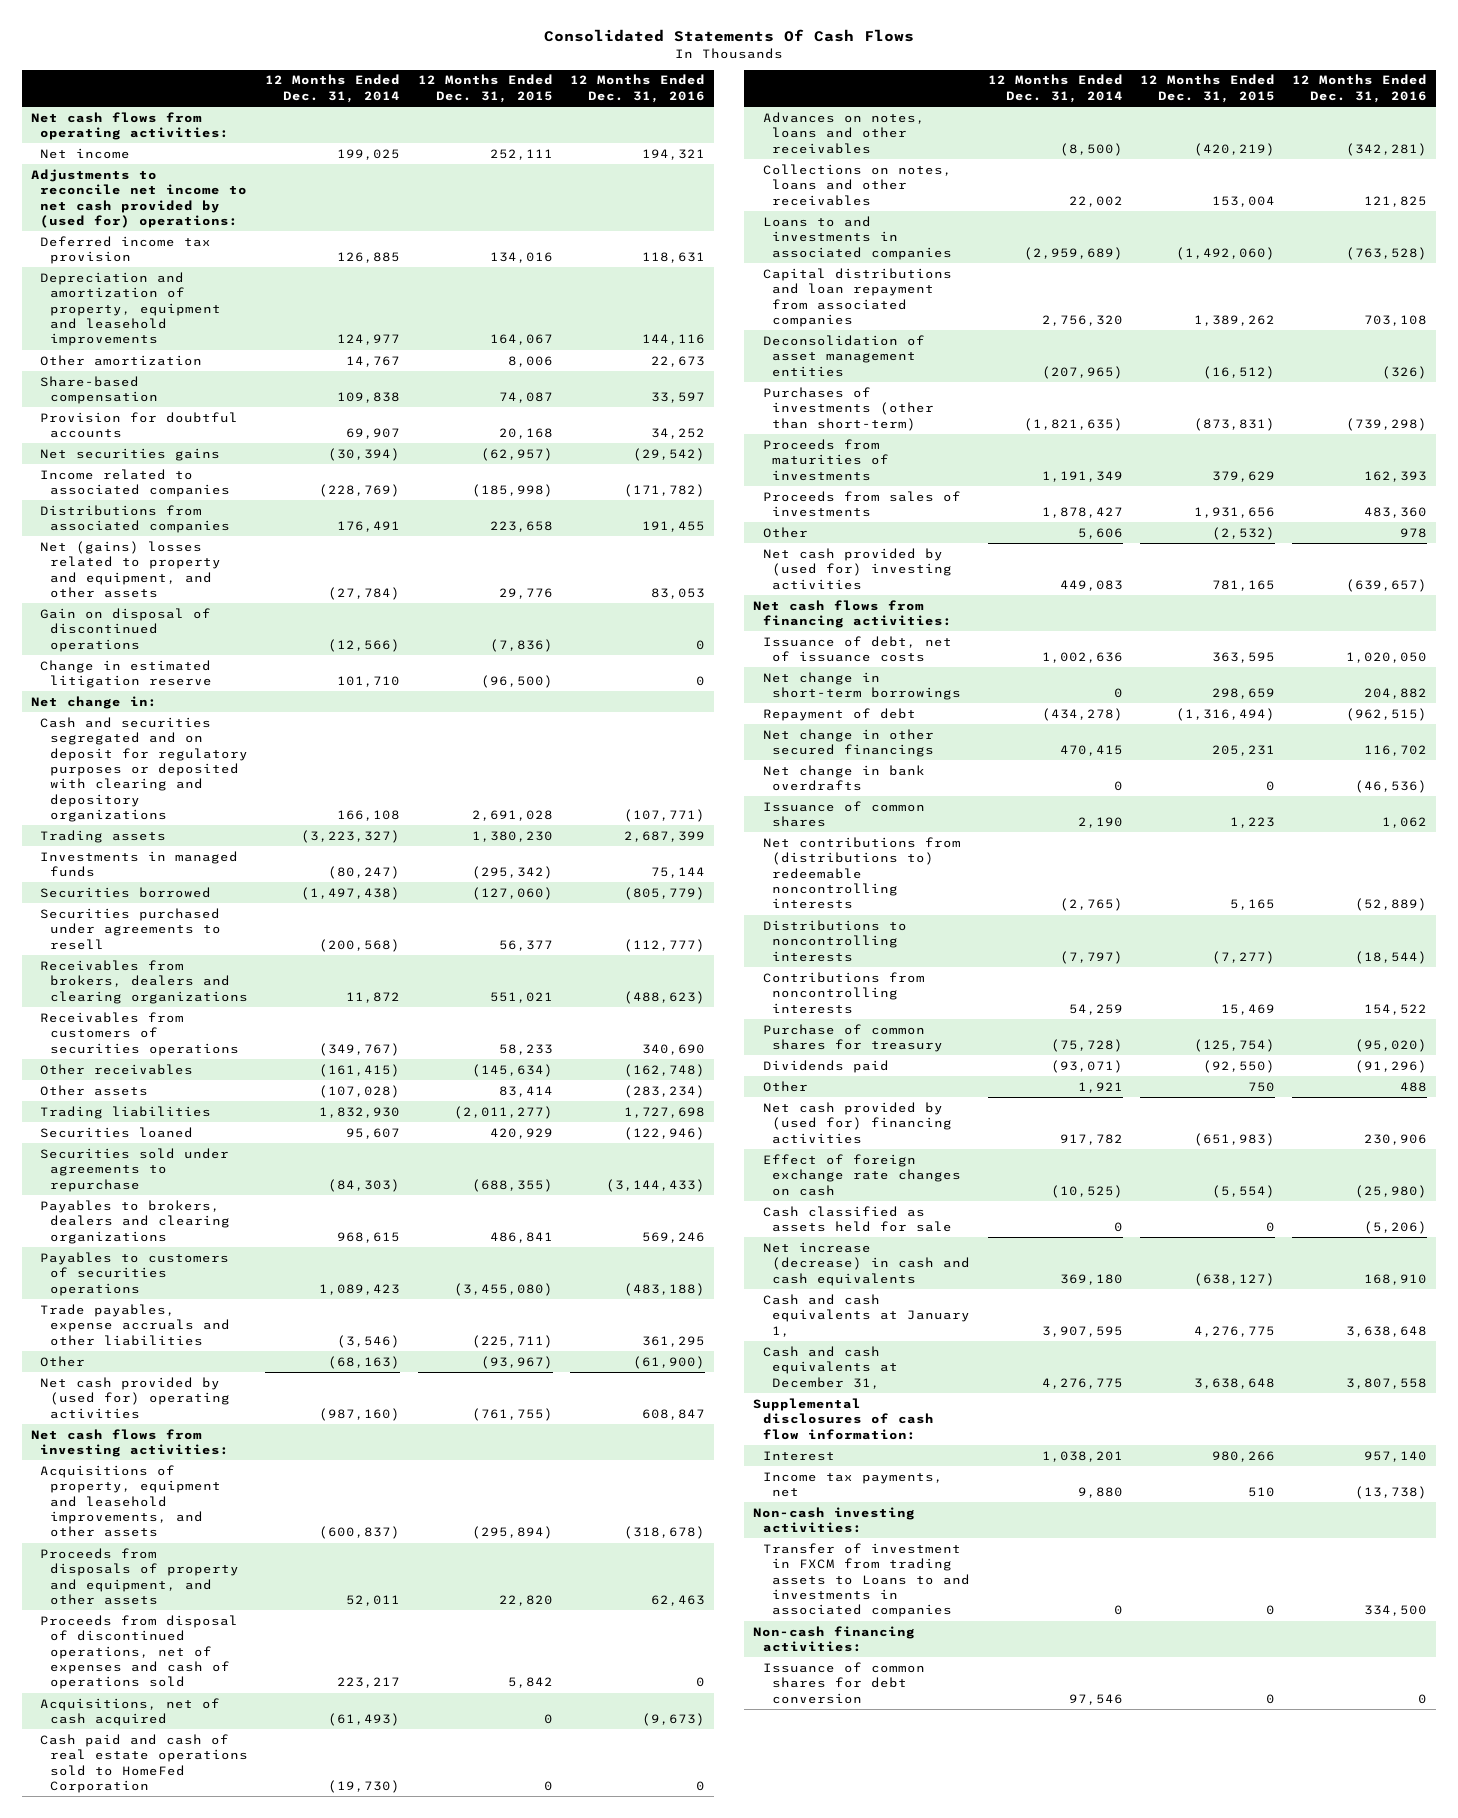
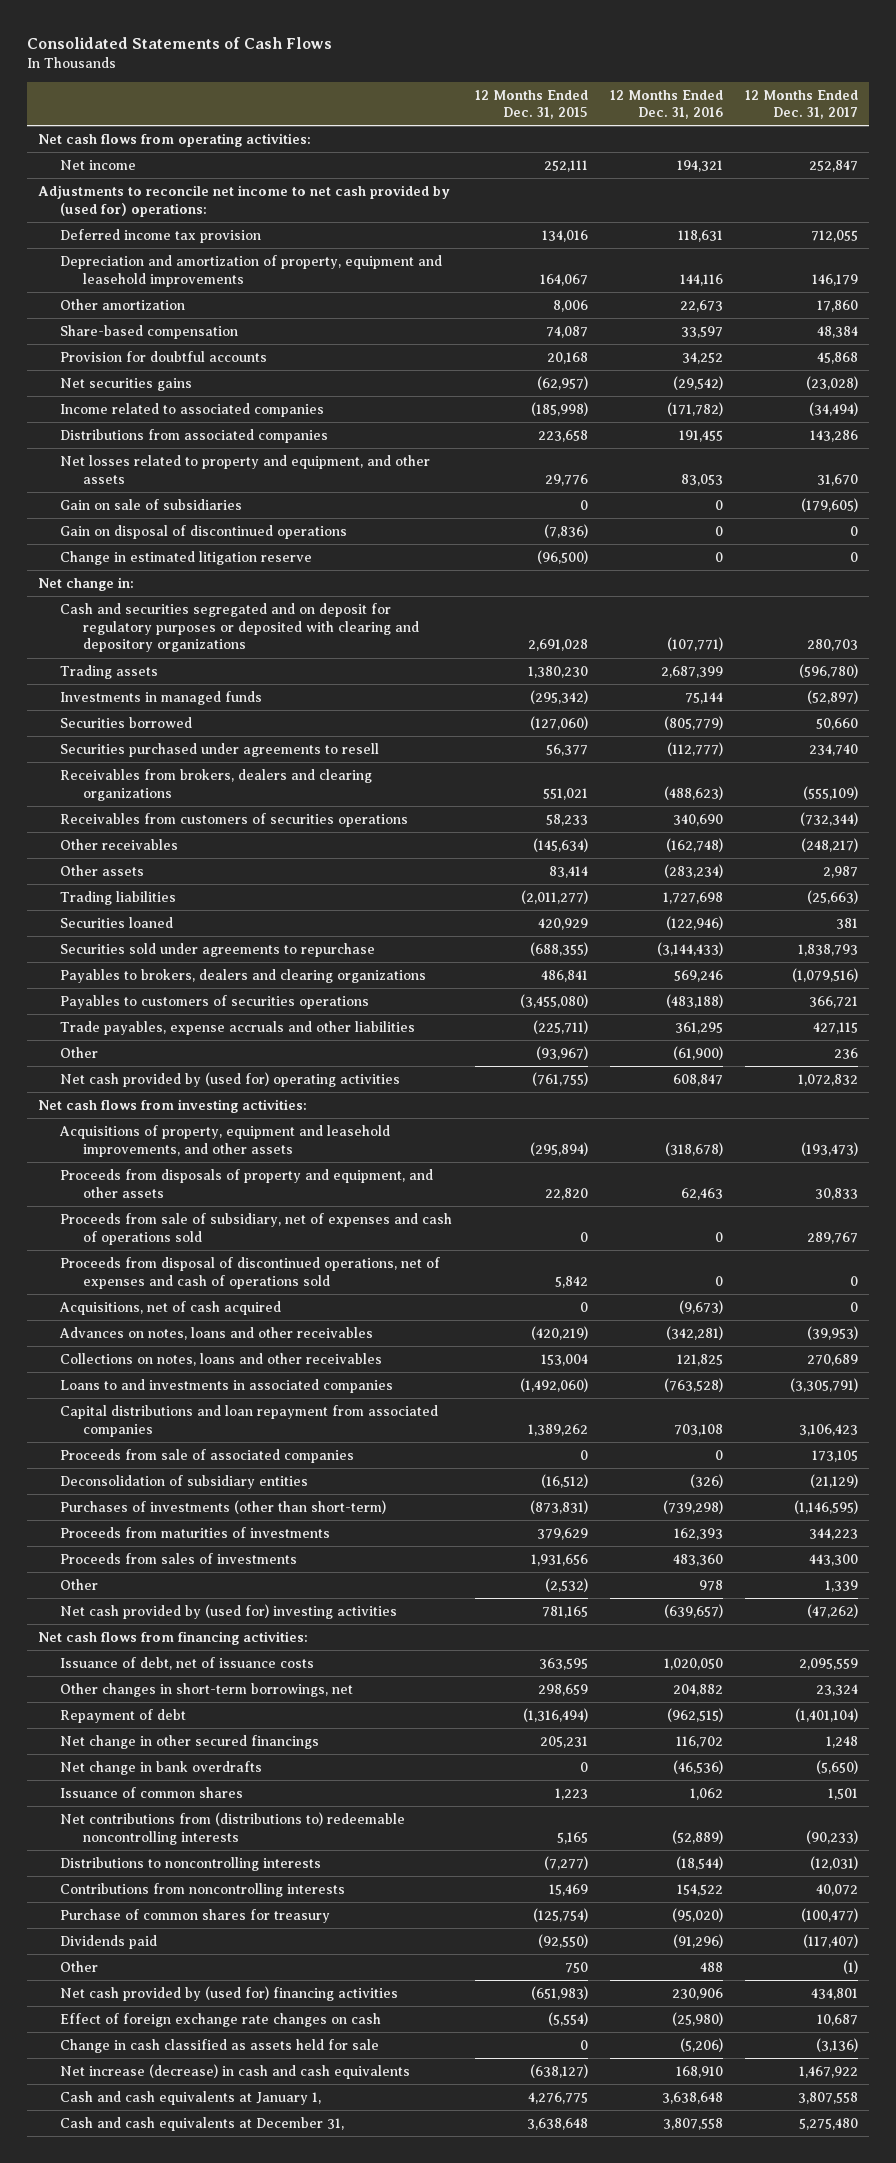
[544,29,915,43] Consolidated Statements Of Cash Flows -> [26,36,332,49] Consolidated Statements of Cash Flows
[265,74,401,103] 12 Months Ended Dec. 31, 2014 -> none
none -> [745,89,859,120] 12 Months Ended Dec. 31, 2017
[40,540,221,598] Net (gains) losses related to property and equipment, and other assets -> [60,454,431,484] Net losses related to property and equipment, and other assets
none -> [60,498,243,510] Gain on sale of subsidiaries
none -> [60,1212,453,1245] Proceeds from sale of subsidiary, net of expenses and cash of operations sold
[40,1733,248,1793] Cash paid and cash of real estate operations sold to HomeFed Corporation -> none
none -> [60,1448,355,1463] Proceeds from sale of associated companies
[762,334,925,377] Deconsolidation of asset management entities -> [60,1474,309,1489] Deconsolidation of subsidiary entities
[762,671,962,701] Net change in short-term borrowings -> [60,1682,354,1697] Other changes in short-term borrowings, net
[762,1205,953,1233] Cash classified as assets held for sale -> [60,2038,380,2053] Change in cash classified as assets held for sale
[753,1397,934,1440] Supplemental disclosures of cash flow information: -> none
[762,1450,835,1461] Interest -> none
[762,1471,943,1498] Income tax payments, net -> none
[753,1506,916,1534] Non-cash investing activities: -> none
[762,1542,971,1618] Transfer of investment in FXCM from trading assets to Loans to and investments in associated companies -> none
[753,1625,916,1653] Non-cash financing activities: -> none
[762,1661,925,1704] Issuance of common shares for debt conversion -> none

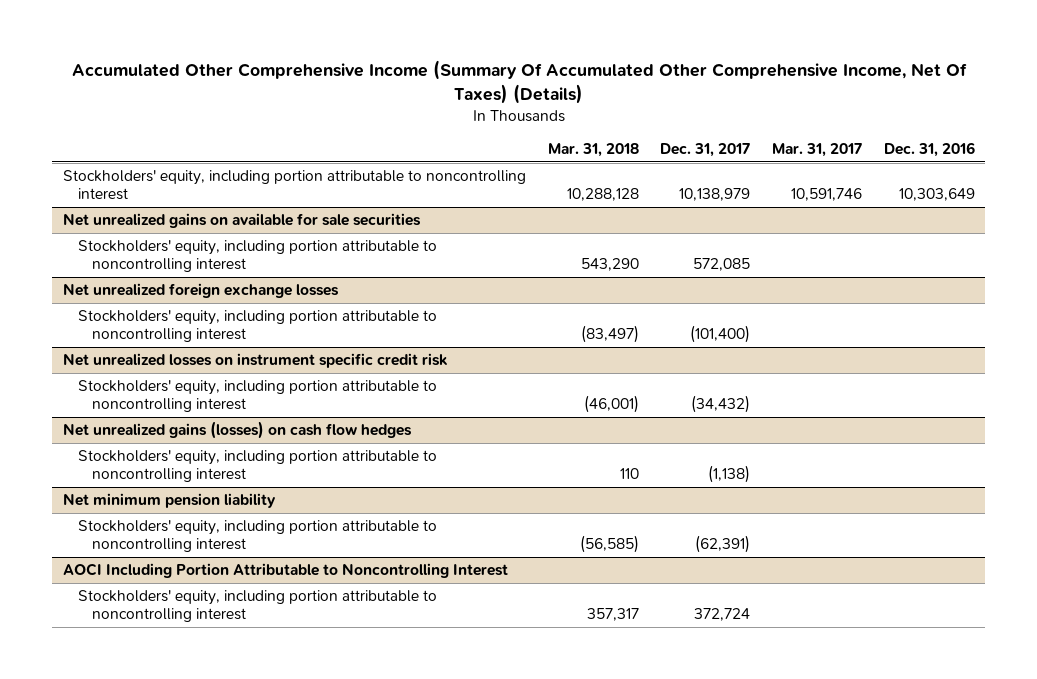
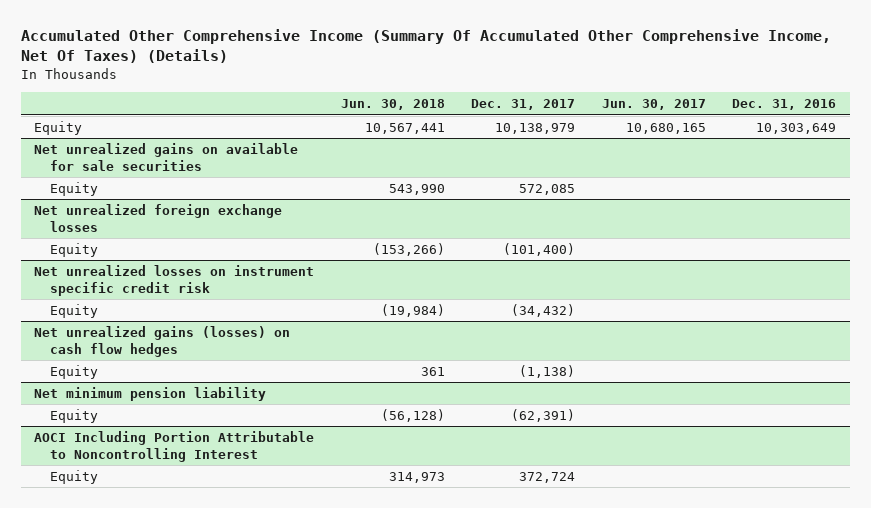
[547,143,639,158] Mar. 31, 2018 -> none
[771,143,862,158] Mar. 31, 2017 -> none
none -> [340,99,445,111] Jun. 30, 2018
none -> [601,99,706,111] Jun. 30, 2017
[62,170,526,201] Stockholders' equity, including portion attributable to noncontrolling interest -> [34,121,83,136] Equity
[77,240,437,273] Stockholders' equity, including portion attributable to noncontrolling interest -> [49,182,98,197] Equity
[77,310,437,343] Stockholders' equity, including portion attributable to noncontrolling interest -> [49,243,98,258] Equity
[77,380,437,413] Stockholders' equity, including portion attributable to noncontrolling interest -> [49,304,98,319] Equity
[77,450,437,483] Stockholders' equity, including portion attributable to noncontrolling interest -> [49,365,98,380] Equity
[77,520,437,553] Stockholders' equity, including portion attributable to noncontrolling interest -> [49,409,98,424] Equity
[77,590,437,623] Stockholders' equity, including portion attributable to noncontrolling interest -> [49,470,98,485] Equity

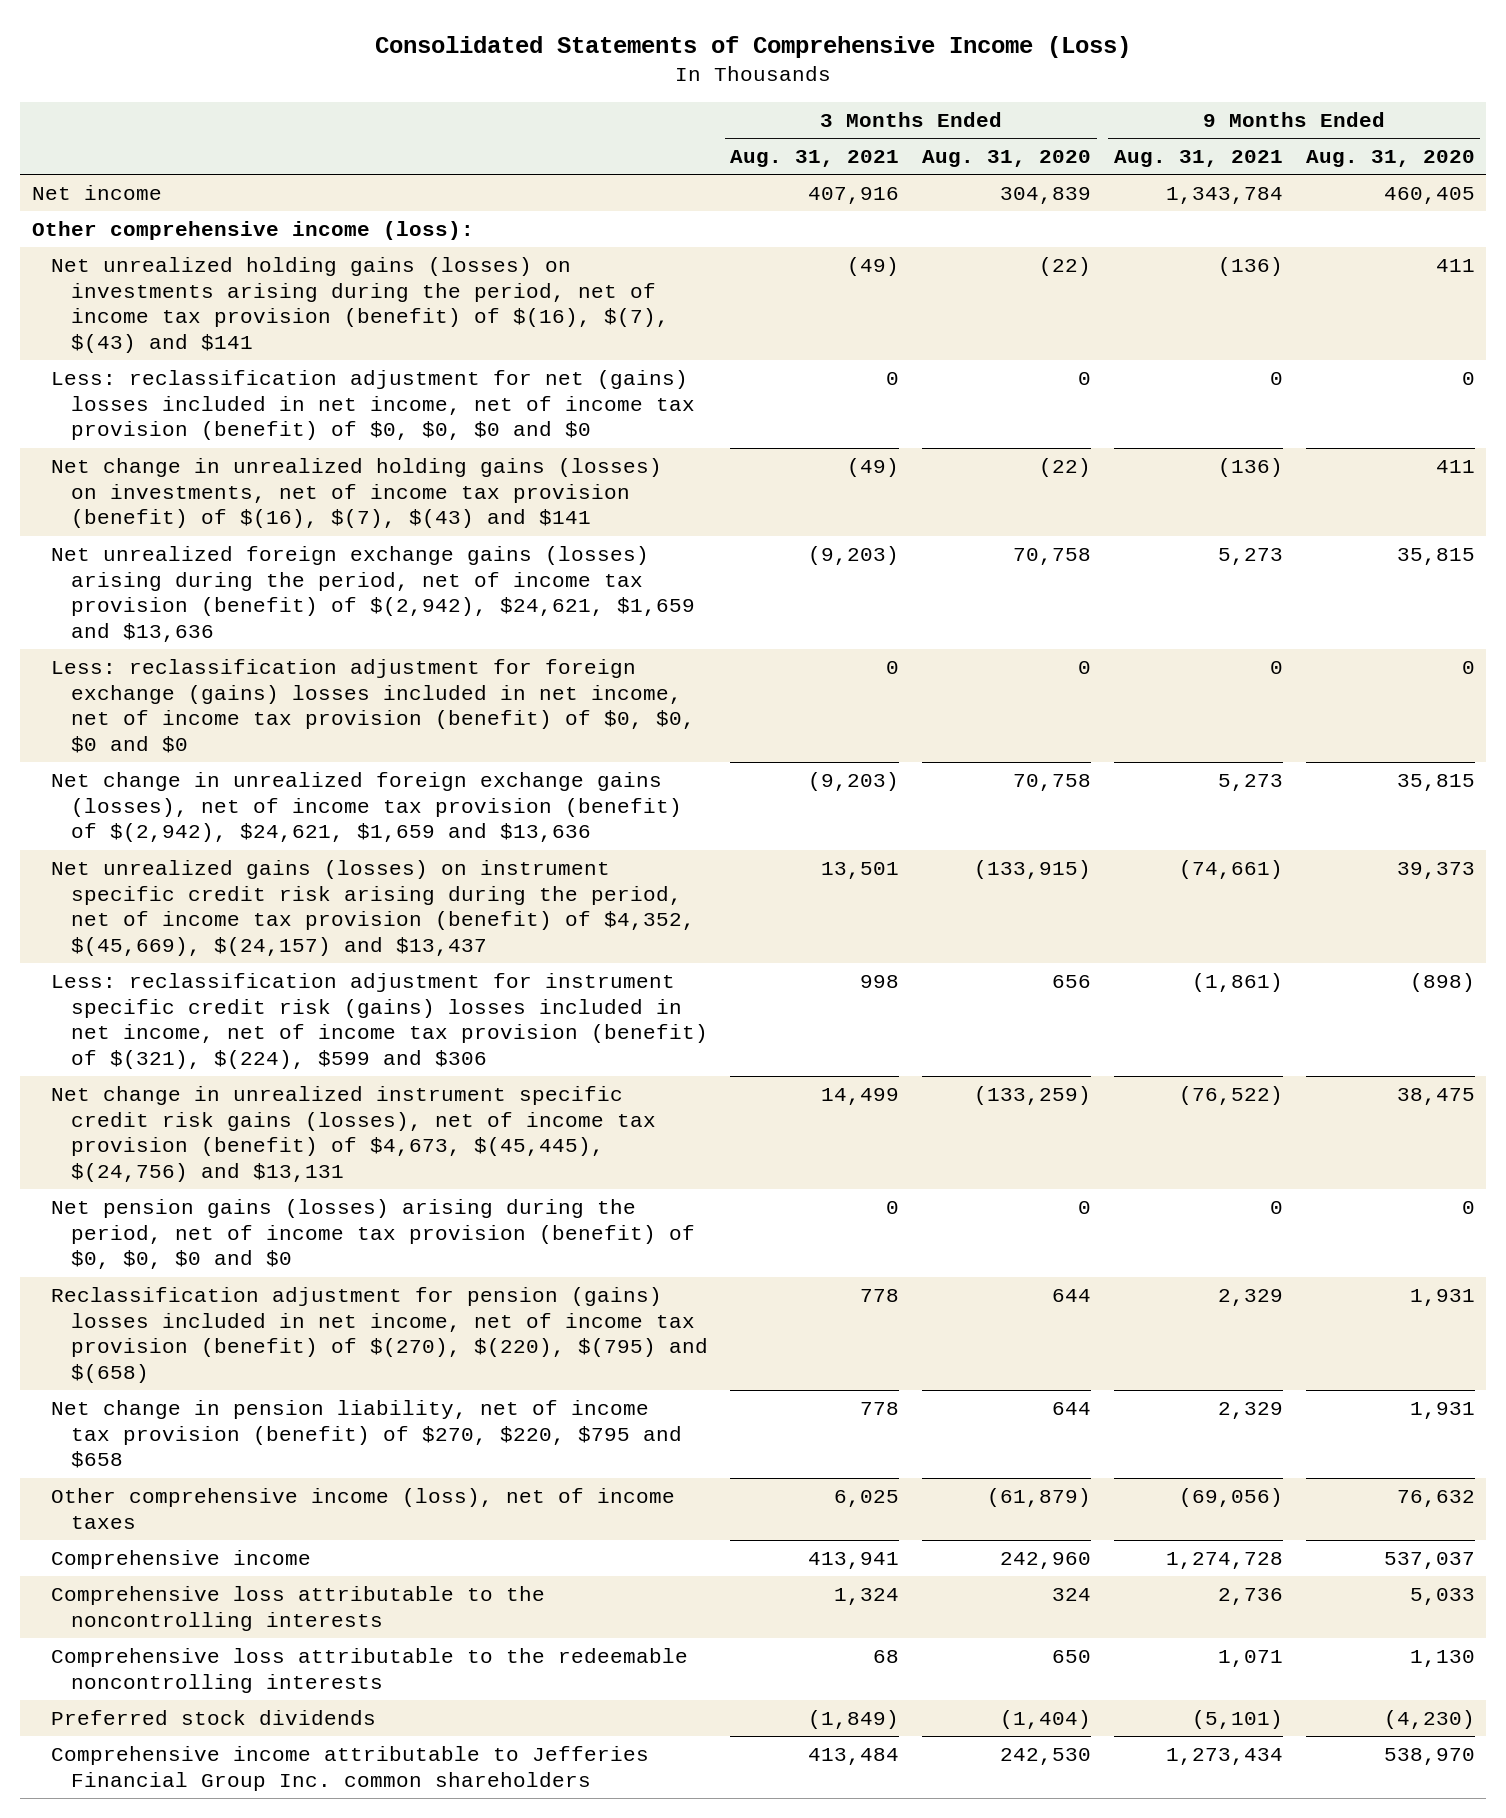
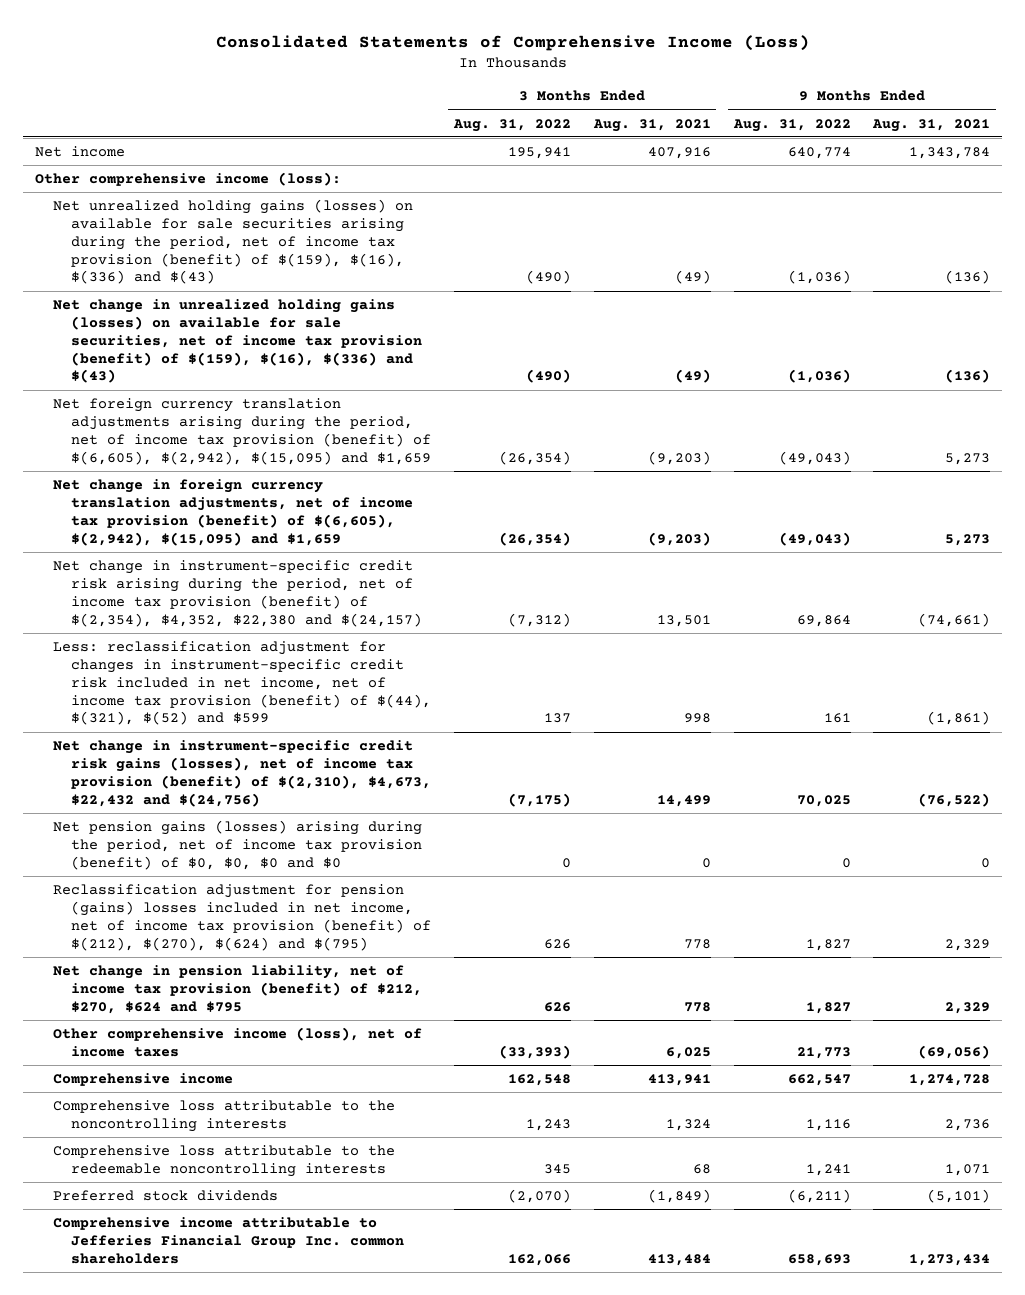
[922,150,1092,168] Aug. 31, 2020 -> none
[1305,150,1475,168] Aug. 31, 2020 -> none
none -> [452,118,571,132] Aug. 31, 2022
none -> [732,118,851,132] Aug. 31, 2022
[51,370,695,441] Less: reclassification adjustment for net (gains) losses included in net income, net of income tax provision (benefit) of $0, $0, $0 and $0 -> none
[51,659,695,753] Less: reclassification adjustment for foreign exchange (gains) losses included in net income, net of income tax provision (benefit) of $0, $0, $0 and $0 -> none
[51,257,669,353] Net unrealized holding gains (losses) on investments arising during the period, net of income tax provision (benefit) of $(16), $(7), $(43) and $141 -> [52,199,413,285] Net unrealized holding gains (losses) on available for sale securities arising during the period, net of income tax provision (benefit) of $(159), $(16), $(336) and $(43)
[51,458,663,529] Net change in unrealized holding gains (losses) on investments, net of income tax provision (benefit) of $(16), $(7), $(43) and $141 -> [52,299,422,384] Net change in unrealized holding gains (losses) on available for sale securities, net of income tax provision (benefit) of $(159), $(16), $(336) and $(43)
[51,546,695,642] Net unrealized foreign exchange gains (losses) arising during the period, net of income tax provision (benefit) of $(2,942), $24,621, $1,659 and $13,636 -> [52,398,431,465] Net foreign currency translation adjustments arising during the period, net of income tax provision (benefit) of $(6,605), $(2,942), $(15,095) and $1,659
[51,772,682,843] Net change in unrealized foreign exchange gains (losses), net of income tax provision (benefit) of $(2,942), $24,621, $1,659 and $13,636 -> [52,479,413,546] Net change in foreign currency translation adjustments, net of income tax provision (benefit) of $(6,605), $(2,942), $(15,095) and $1,659
[51,860,695,956] Net unrealized gains (losses) on instrument specific credit risk arising during the period, net of income tax provision (benefit) of $4,352, $(45,669), $(24,157) and $13,437 -> [52,560,422,627] Net change in instrument-specific credit risk arising during the period, net of income tax provision (benefit) of $(2,354), $4,352, $22,380 and $(24,157)
[51,973,708,1069] Less: reclassification adjustment for instrument specific credit risk (gains) losses included in net income, net of income tax provision (benefit) of $(321), $(224), $599 and $306 -> [52,641,431,726] Less: reclassification adjustment for changes in instrument-specific credit risk included in net income, net of income tax provision (benefit) of $(44), $(321), $(52) and $599
[51,1086,656,1182] Net change in unrealized instrument specific credit risk gains (losses), net of income tax provision (benefit) of $4,673, $(45,445), $(24,756) and $13,131 -> [52,740,431,807] Net change in instrument-specific credit risk gains (losses), net of income tax provision (benefit) of $(2,310), $4,673, $22,432 and $(24,756)
[51,1287,708,1383] Reclassification adjustment for pension (gains) losses included in net income, net of income tax provision (benefit) of $(270), $(220), $(795) and $(658) -> [52,884,431,951] Reclassification adjustment for pension (gains) losses included in net income, net of income tax provision (benefit) of $(212), $(270), $(624) and $(795)
[51,1400,682,1469] Net change in pension liability, net of income tax provision (benefit) of $270, $220, $795 and $658 -> [52,965,422,1014] Net change in pension liability, net of income tax provision (benefit) of $212, $270, $624 and $795

